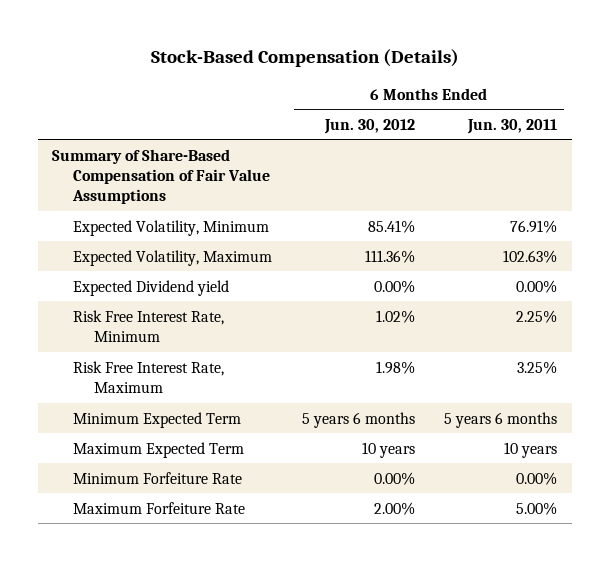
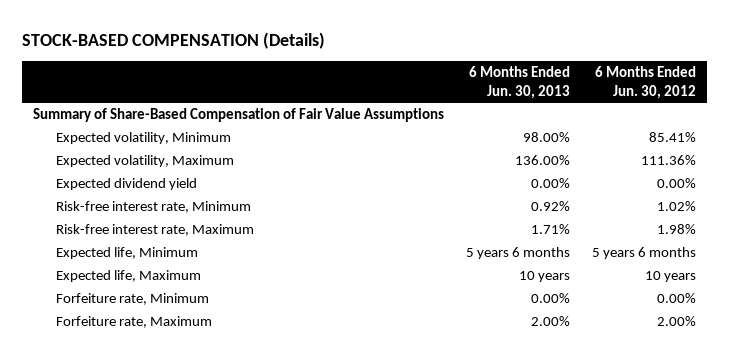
[150,48,459,67] Stock-Based Compensation (Details) -> [22,31,326,49] STOCK-BASED COMPENSATION (Details)
[467,118,558,134] Jun. 30, 2011 -> none
none -> [469,65,571,99] 6 Months Ended Jun. 30, 2013
[73,219,270,236] Expected Volatility, Minimum -> [56,132,232,145] Expected volatility, Minimum
[73,249,273,266] Expected Volatility, Maximum -> [56,155,235,168] Expected volatility, Maximum
[73,279,230,296] Expected Dividend yield -> [56,178,198,191] Expected dividend yield
[73,309,225,342] Risk Free Interest Rate, Minimum -> [56,201,252,214] Risk-free interest rate, Minimum
[73,360,225,393] Risk Free Interest Rate, Maximum -> [56,224,255,237] Risk-free interest rate, Maximum
[73,411,242,428] Minimum Expected Term -> [56,247,199,260] Expected life, Minimum
[73,441,245,458] Maximum Expected Term -> [56,270,202,283] Expected life, Maximum
[73,471,243,484] Minimum Forfeiture Rate -> [56,293,210,306] Forfeiture rate, Minimum
[73,501,246,514] Maximum Forfeiture Rate -> [56,316,213,329] Forfeiture rate, Maximum

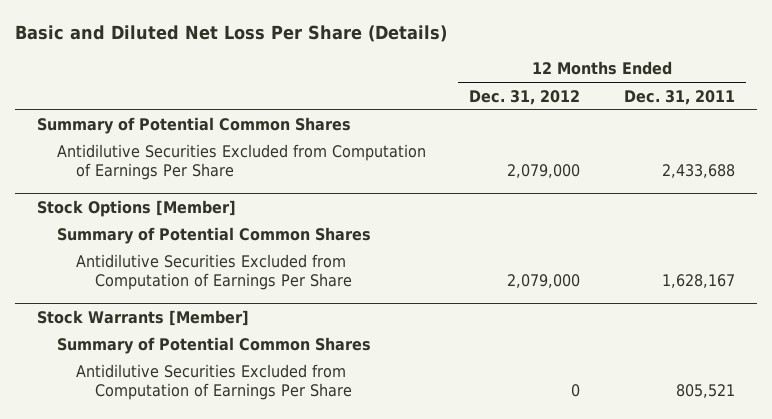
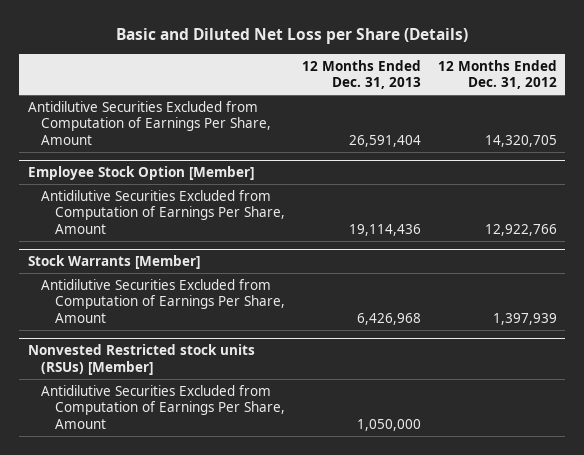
[15,25,448,43] Basic and Diluted Net Loss Per Share (Details) -> [116,28,469,45] Basic and Diluted Net Loss per Share (Details)
[624,89,736,105] Dec. 31, 2011 -> none
none -> [301,59,421,90] 12 Months Ended Dec. 31, 2013
[37,117,352,135] Summary of Potential Common Shares -> none
[56,227,371,245] Summary of Potential Common Shares -> none
[56,144,426,181] Antidilutive Securities Excluded from Computation of Earnings Per Share -> [27,100,272,146] Antidilutive Securities Excluded from Computation of Earnings Per Share, Amount
[507,164,581,179] 2,079,000 -> [484,135,557,148] 14,320,705
[37,199,237,217] Stock Options [Member] -> [27,165,254,180] Employee Stock Option [Member]
[75,254,353,291] Antidilutive Securities Excluded from Computation of Earnings Per Share -> [41,189,285,235] Antidilutive Securities Excluded from Computation of Earnings Per Share, Amount
[507,274,581,289] 2,079,000 -> [484,224,557,237] 12,922,766
[56,337,371,355] Summary of Potential Common Shares -> none
[75,364,353,401] Antidilutive Securities Excluded from Computation of Earnings Per Share -> [41,278,285,324] Antidilutive Securities Excluded from Computation of Earnings Per Share, Amount
[571,384,581,398] 0 -> [492,313,557,326] 1,397,939
none -> [27,343,255,375] Nonvested Restricted stock units (RSUs) [Member]
none -> [41,384,285,430] Antidilutive Securities Excluded from Computation of Earnings Per Share, Amount

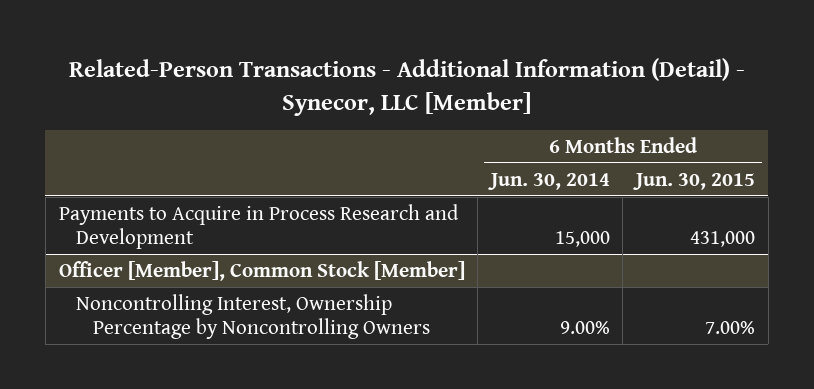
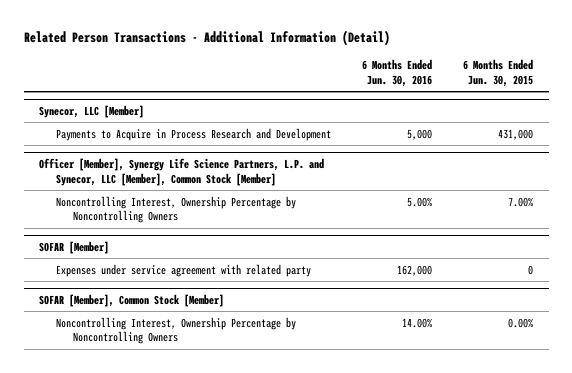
[68,58,745,116] Related-Person Transactions - Additional Information (Detail) - Synecor, LLC [Member] -> [23,29,390,46] Related Person Transactions - Additional Information (Detail)
[487,172,610,190] Jun. 30, 2014 -> none
none -> [362,58,433,87] 6 Months Ended Jun. 30, 2016
none -> [39,104,145,118] Synecor, LLC [Member]
[58,260,465,281] Officer [Member], Common Stock [Member] -> none
none -> [39,157,325,186] Officer [Member], Synergy Life Science Partners, L.P. and Synecor, LLC [Member], Common Stock [Member]
none -> [39,240,110,254] SOFAR [Member]
none -> [55,263,311,277] Expenses under service agreement with related party
none -> [39,293,225,307] SOFAR [Member], Common Stock [Member]
none -> [55,316,296,345] Noncontrolling Interest, Ownership Percentage by Noncontrolling Owners

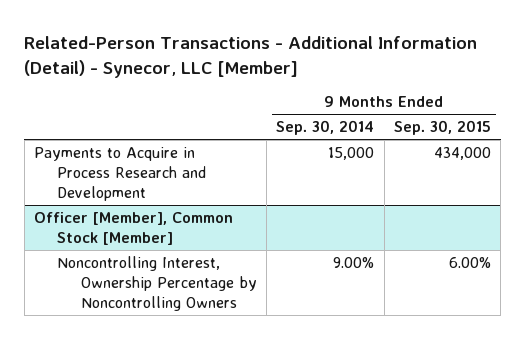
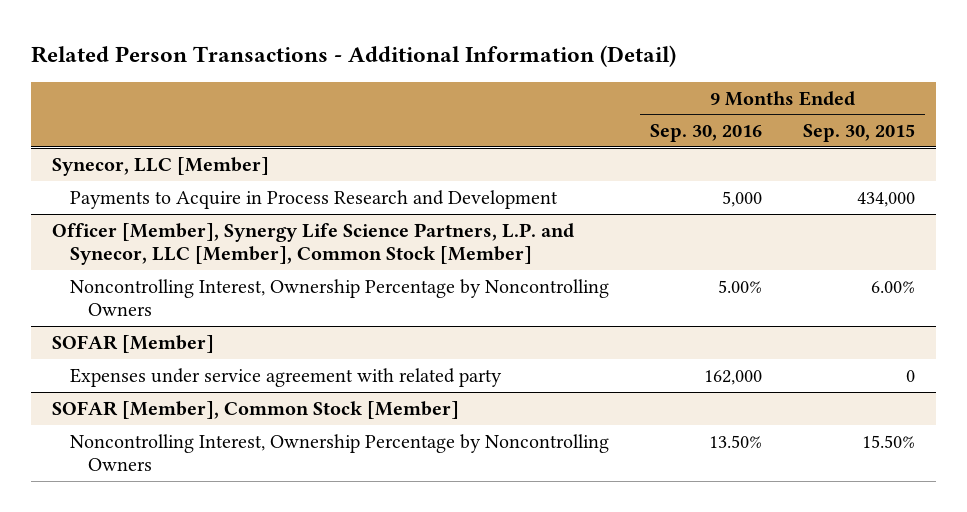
[24,35,478,78] Related-Person Transactions - Additional Information (Detail) - Synecor, LLC [Member] -> [30,44,676,67] Related Person Transactions - Additional Information (Detail)
[276,120,375,136] Sep. 30, 2014 -> none
none -> [649,124,762,143] Sep. 30, 2016
none -> [51,156,269,176] Synecor, LLC [Member]
[33,211,233,245] Officer [Member], Common Stock [Member] -> none
none -> [51,222,574,265] Officer [Member], Synergy Life Science Partners, L.P. and Synecor, LLC [Member], Common Stock [Member]
none -> [51,334,214,353] SOFAR [Member]
none -> [69,367,502,387] Expenses under service agreement with related party
none -> [51,400,459,419] SOFAR [Member], Common Stock [Member]
none -> [69,433,609,471] Noncontrolling Interest, Ownership Percentage by Noncontrolling Owners

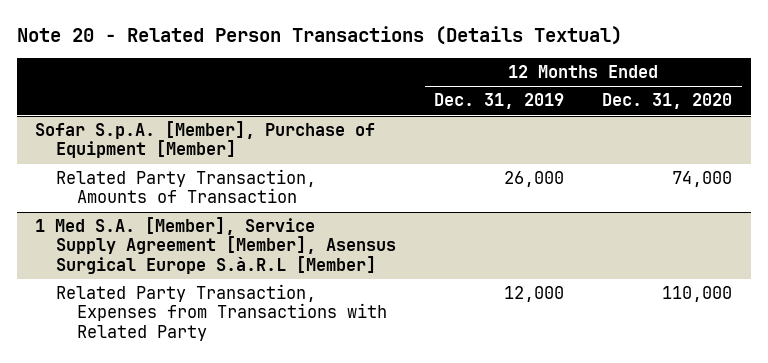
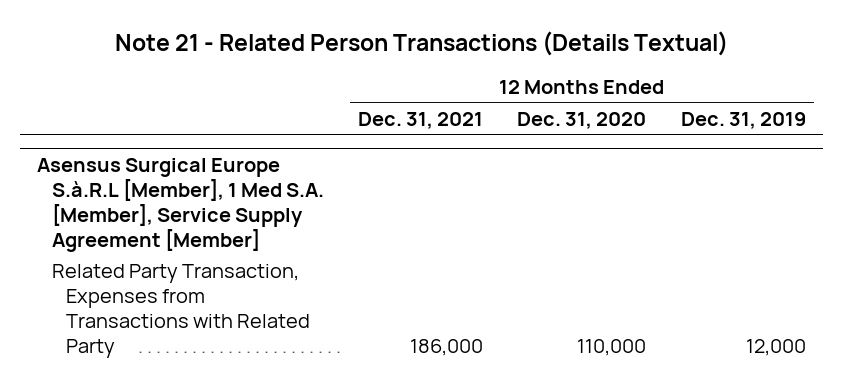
[16,25,622,45] Note 20 - Related Person Transactions (Details Textual) -> [114,31,728,57] Note 21 - Related Person Transactions (Details Textual)
none -> [358,111,484,129] Dec. 31, 2021
[35,121,376,159] Sofar S.p.A. [Member], Purchase of Equipment [Member] -> none
[56,169,317,204] Related Party Transaction, Amounts of Transaction -> none
[35,217,397,274] 1 Med S.A. [Member], Service Supply Agreement [Member], Asensus Surgical Europe S.à.R.L [Member] -> [37,157,324,252] Asensus Surgical Europe S.à.R.L [Member], 1 Med S.A. [Member], Service Supply Agreement [Member]

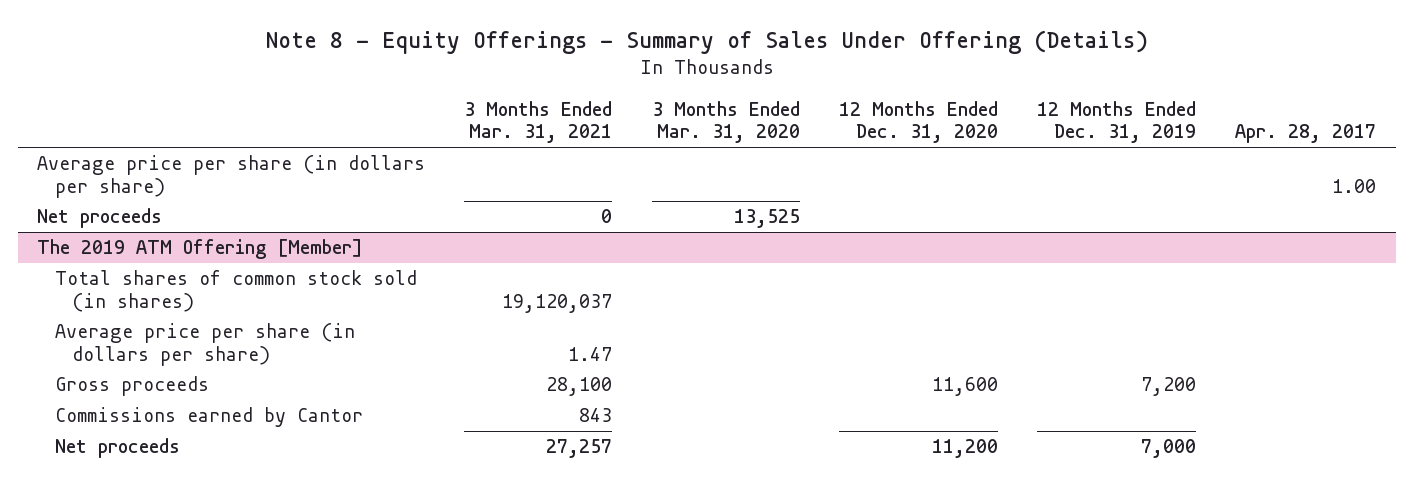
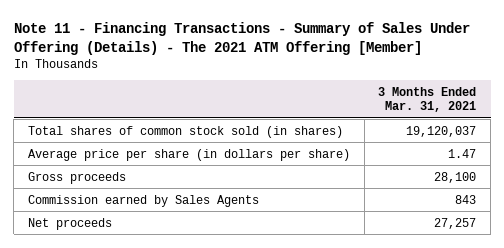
[265,29,1148,54] Note 8 - Equity Offerings - Summary of Sales Under Offering (Details) -> [13,21,470,55] Note 11 - Financing Transactions - Summary of Sales Under Offering (Details) - The 2021 ATM Offering [Member]
[651,100,800,144] 3 Months Ended Mar. 31, 2020 -> none
[838,100,998,144] 12 Months Ended Dec. 31, 2020 -> none
[1037,100,1197,144] 12 Months Ended Dec. 31, 2019 -> none
[1235,124,1377,144] Apr. 28, 2017 -> none
[37,155,426,198] Average price per share (in dollars per share) -> none
[37,208,163,229] Net proceeds -> none
[37,239,364,260] The 2019 ATM Offering [Member] -> none
[54,407,363,428] Commissions earned by Cantor -> [27,194,259,207] Commission earned by Sales Agents

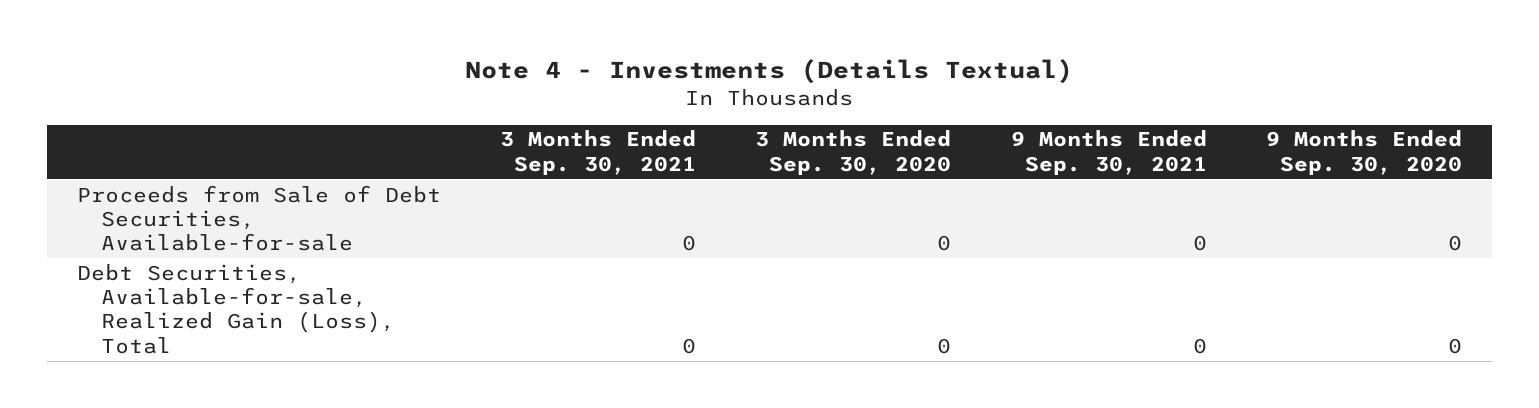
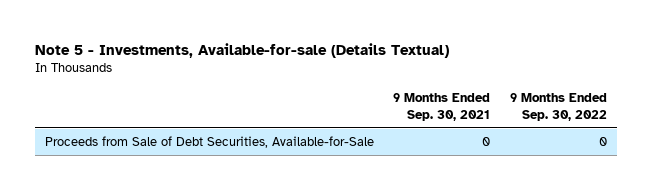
[465,58,1074,84] Note 4 - Investments (Details Textual) -> [35,42,450,58] Note 5 - Investments, Available-for-sale (Details Textual)
[500,130,697,175] 3 Months Ended Sep. 30, 2021 -> none
[755,130,952,175] 3 Months Ended Sep. 30, 2020 -> none
[1266,130,1463,175] 9 Months Ended Sep. 30, 2020 -> none
none -> [509,93,607,121] 9 Months Ended Sep. 30, 2022
[76,263,396,354] Debt Securities, Available-for-sale, Realized Gain (Loss), Total -> none
[76,184,441,252] Proceeds from Sale of Debt Securities, Available-for-sale -> [44,136,374,149] Proceeds from Sale of Debt Securities, Available-for-Sale

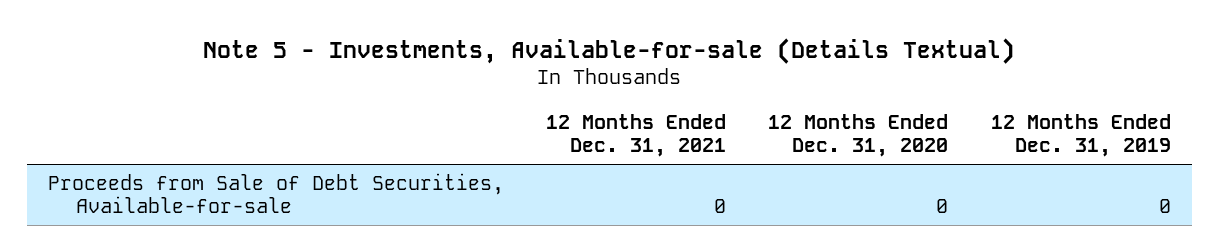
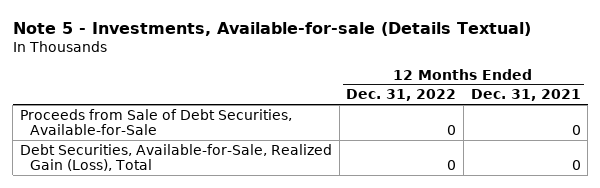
[768,114,949,158] 12 Months Ended Dec. 31, 2020 -> none
[990,114,1171,158] 12 Months Ended Dec. 31, 2019 -> none
none -> [346,89,457,102] Dec. 31, 2022
[47,173,504,214] Proceeds from Sale of Debt Securities, Available-for-sale -> [19,108,292,136] Proceeds from Sale of Debt Securities, Available-for-Sale
none -> [19,143,332,172] Debt Securities, Available-for-Sale, Realized Gain (Loss), Total

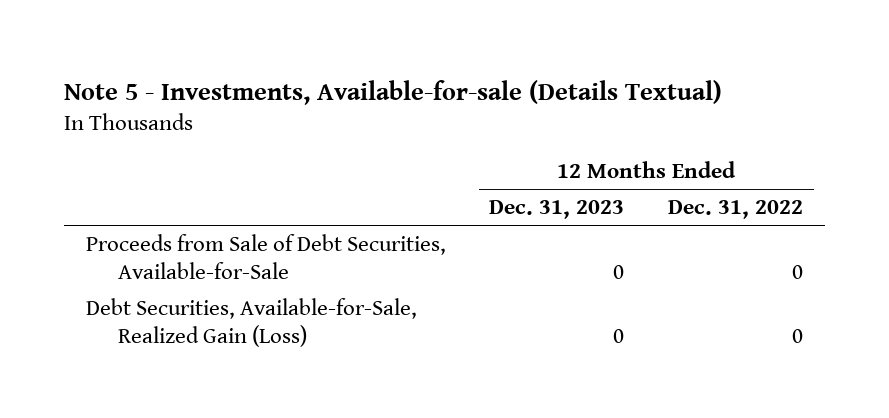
[470,89,581,102] Dec. 31, 2021 -> none
none -> [489,200,625,220] Dec. 31, 2023
[19,143,332,172] Debt Securities, Available-for-Sale, Realized Gain (Loss), Total -> [86,298,418,347] Debt Securities, Available-for-Sale, Realized Gain (Loss)

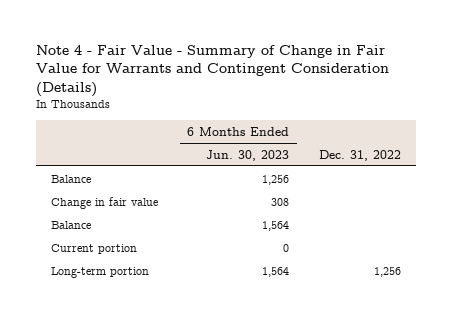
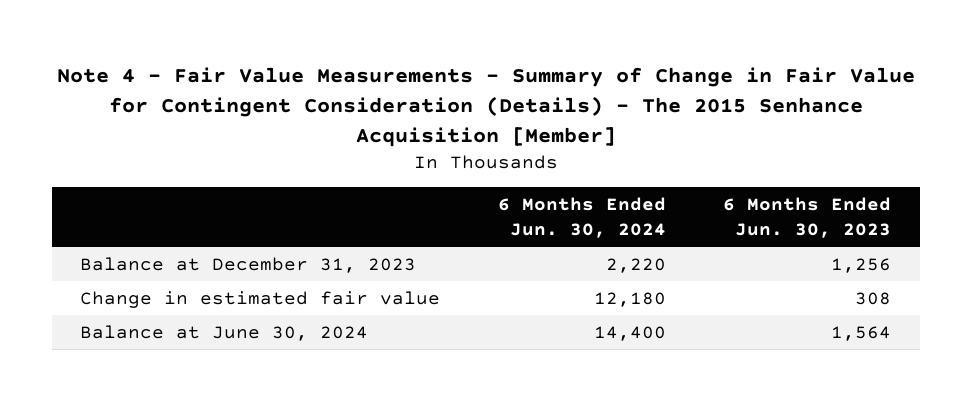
[35,44,389,97] Note 4 - Fair Value - Summary of Change in Fair Value for Warrants and Contingent Consideration (Details) -> [56,66,915,147] Note 4 - Fair Value Measurements - Summary of Change in Fair Value for Contingent Consideration (Details) - The 2015 Senhance Acquisition [Member]
[319,149,402,161] Dec. 31, 2022 -> none
none -> [497,197,666,238] 6 Months Ended Jun. 30, 2024
[50,243,137,254] Current portion -> none
[50,266,149,278] Long-term portion -> none
[50,174,91,183] Balance -> [80,256,417,273] Balance at December 31, 2023
[50,196,158,209] Change in fair value -> [80,290,441,308] Change in estimated fair value
[50,220,91,229] Balance -> [80,324,369,341] Balance at June 30, 2024

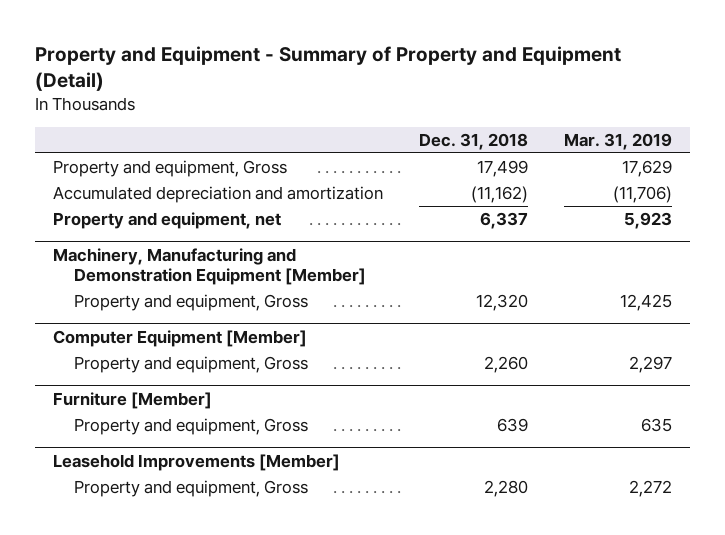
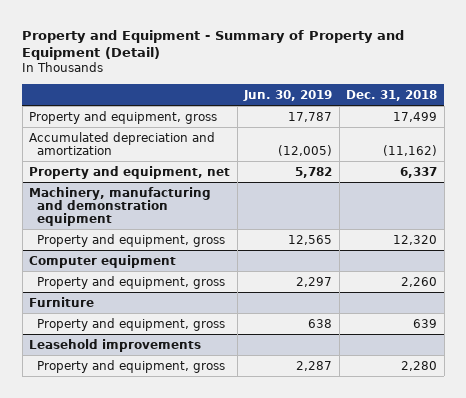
[563,132,672,150] Mar. 31, 2019 -> none
none -> [243,89,333,101] Jun. 30, 2019
[52,159,287,177] Property and equipment, Gross -> [29,110,218,124] Property and equipment, gross
[52,247,367,285] Machinery, Manufacturing and Demonstration Equipment [Member] -> [29,186,212,226] Machinery, manufacturing and demonstration equipment
[74,293,309,311] Property and equipment, Gross -> [37,233,226,247] Property and equipment, gross
[52,329,307,347] Computer Equipment [Member] -> [29,254,177,268] Computer equipment
[74,355,309,373] Property and equipment, Gross -> [37,275,226,289] Property and equipment, gross
[52,391,212,409] Furniture [Member] -> [29,296,95,307] Furniture
[74,417,309,435] Property and equipment, Gross -> [37,317,226,331] Property and equipment, gross
[52,453,340,471] Leasehold Improvements [Member] -> [29,338,202,352] Leasehold improvements
[74,479,309,497] Property and equipment, Gross -> [37,359,226,373] Property and equipment, gross

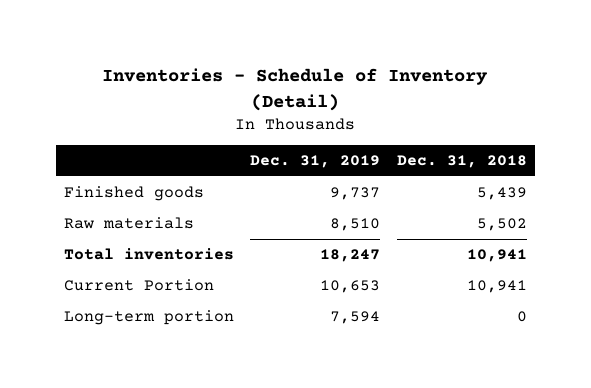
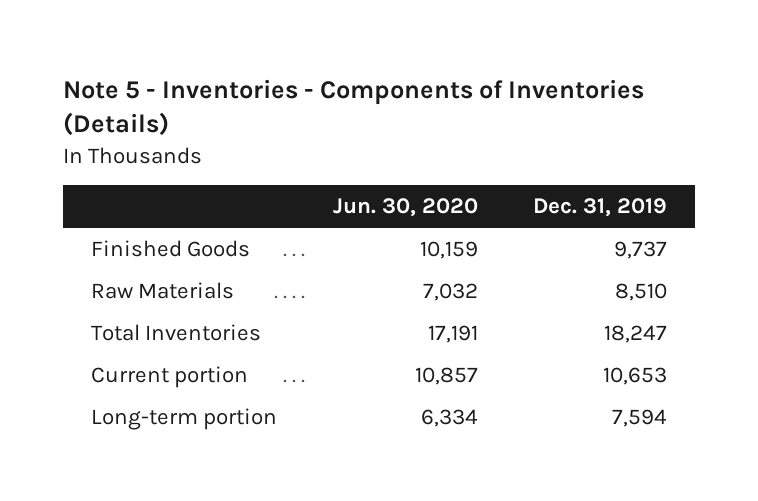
[102,68,489,111] Inventories - Schedule of Inventory (Detail) -> [63,78,645,137] Note 5 - Inventories - Components of Inventories (Details)
[396,155,527,169] Dec. 31, 2018 -> none
none -> [332,198,478,218] Jun. 30, 2020
[64,186,205,202] Finished goods -> [91,240,251,258] Finished Goods
[64,217,195,230] Raw materials -> [91,282,235,300] Raw Materials
[64,248,235,261] Total inventories -> [91,324,262,342] Total Inventories
[64,279,215,292] Current Portion -> [91,366,249,389] Current portion

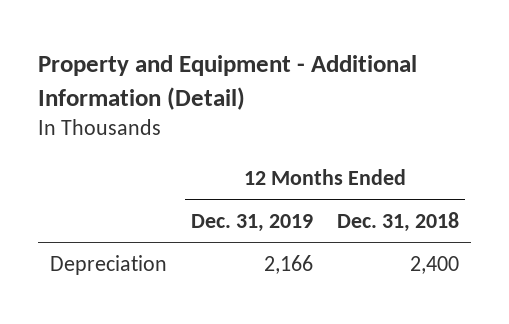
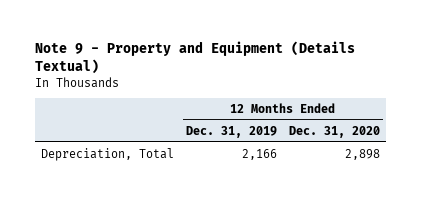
[38,54,418,110] Property and Equipment - Additional Information (Detail) -> [35,41,356,74] Note 9 - Property and Equipment (Details Textual)
[337,211,460,232] Dec. 31, 2018 -> none
none -> [289,125,381,138] Dec. 31, 2020
[50,255,168,276] Depreciation -> [41,147,175,161] Depreciation, Total

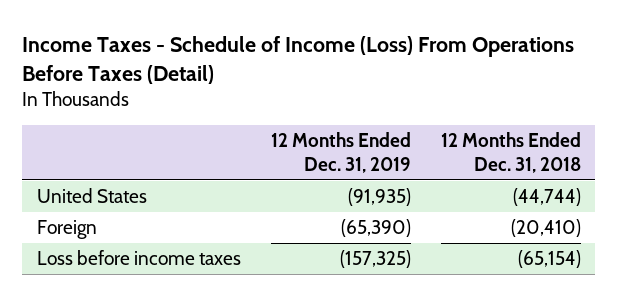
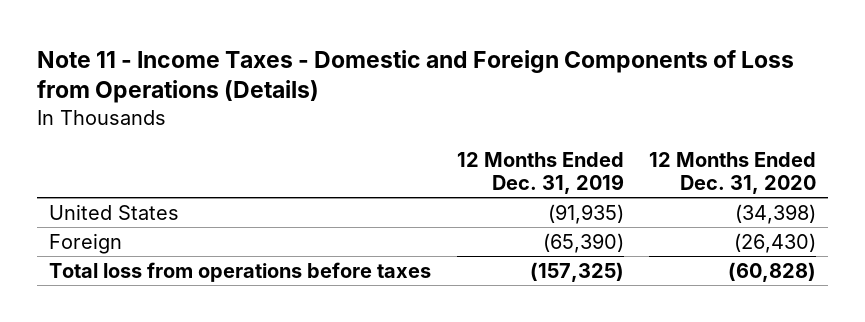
[22,35,575,84] Income Taxes - Schedule of Income (Loss) From Operations Before Taxes (Detail) -> [36,49,794,104] Note 11 - Income Taxes - Domestic and Foreign Components of Loss from Operations (Details)
[440,131,581,173] 12 Months Ended Dec. 31, 2018 -> none
none -> [648,151,816,195] 12 Months Ended Dec. 31, 2020
[37,249,242,265] Loss before income taxes -> [49,261,432,282] Total loss from operations before taxes

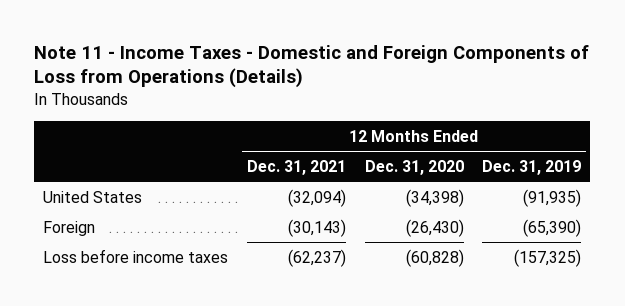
none -> [247,159,347,175] Dec. 31, 2021
[49,261,432,282] Total loss from operations before taxes -> [43,248,229,263] Loss before income taxes

